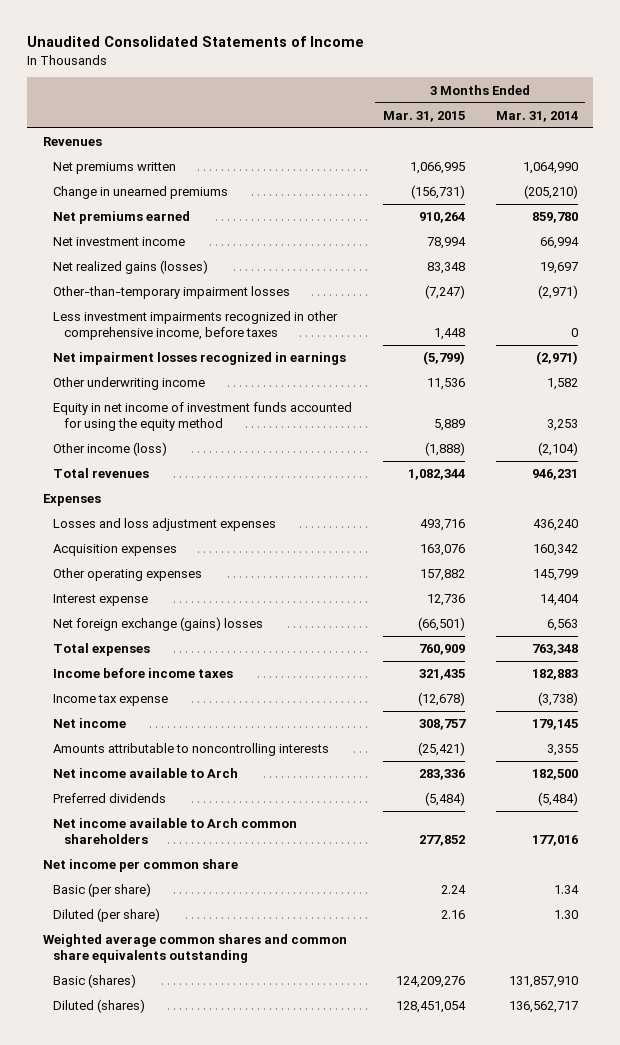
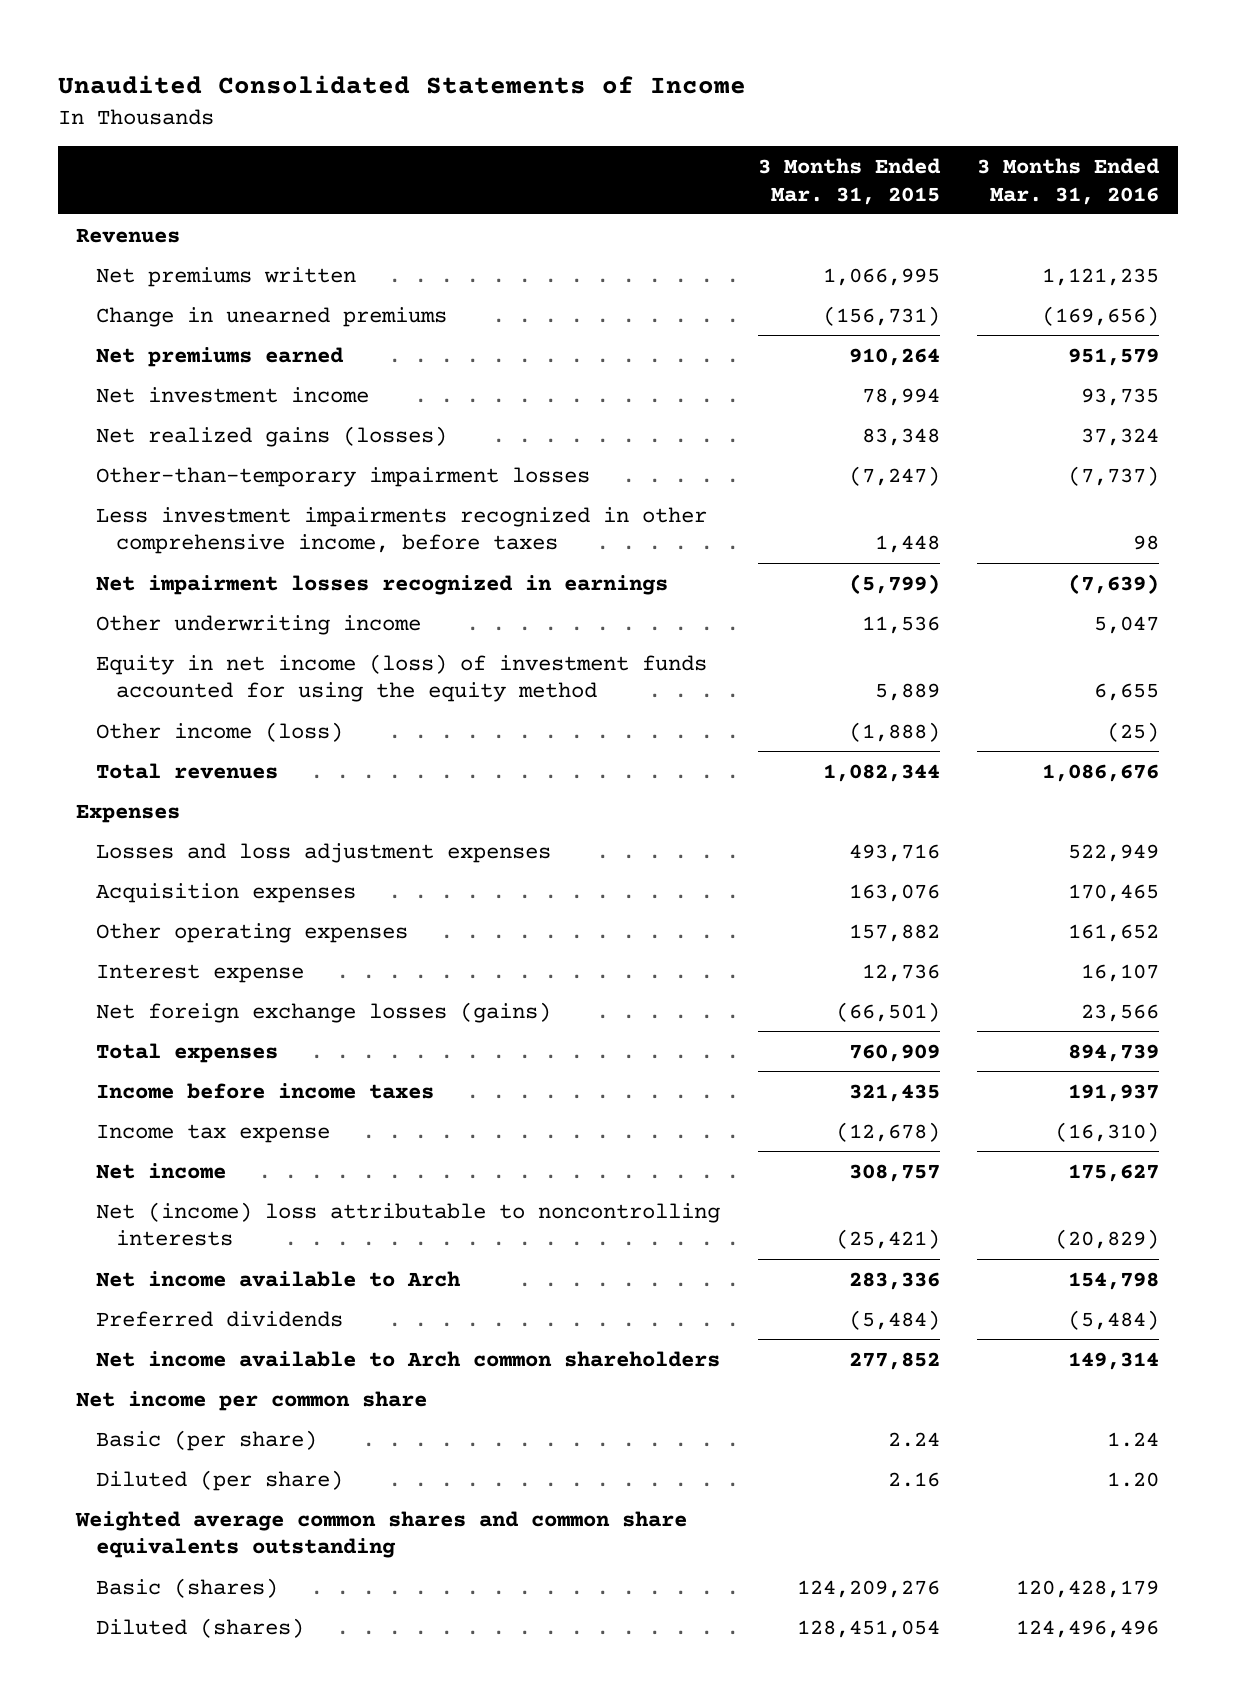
[495,110,578,122] Mar. 31, 2014 -> none
none -> [977,158,1161,205] 3 Months Ended Mar. 31, 2016
[53,402,353,432] Equity in net income of investment funds accounted for using the equity method -> [96,653,708,703] Equity in net income (loss) of investment funds accounted for using the equity method
[53,617,264,632] Net foreign exchange (gains) losses -> [96,1001,552,1023] Net foreign exchange losses (gains)
[53,743,330,757] Amounts attributable to noncontrolling interests -> [96,1201,721,1247] Net (income) loss attributable to noncontrolling interests

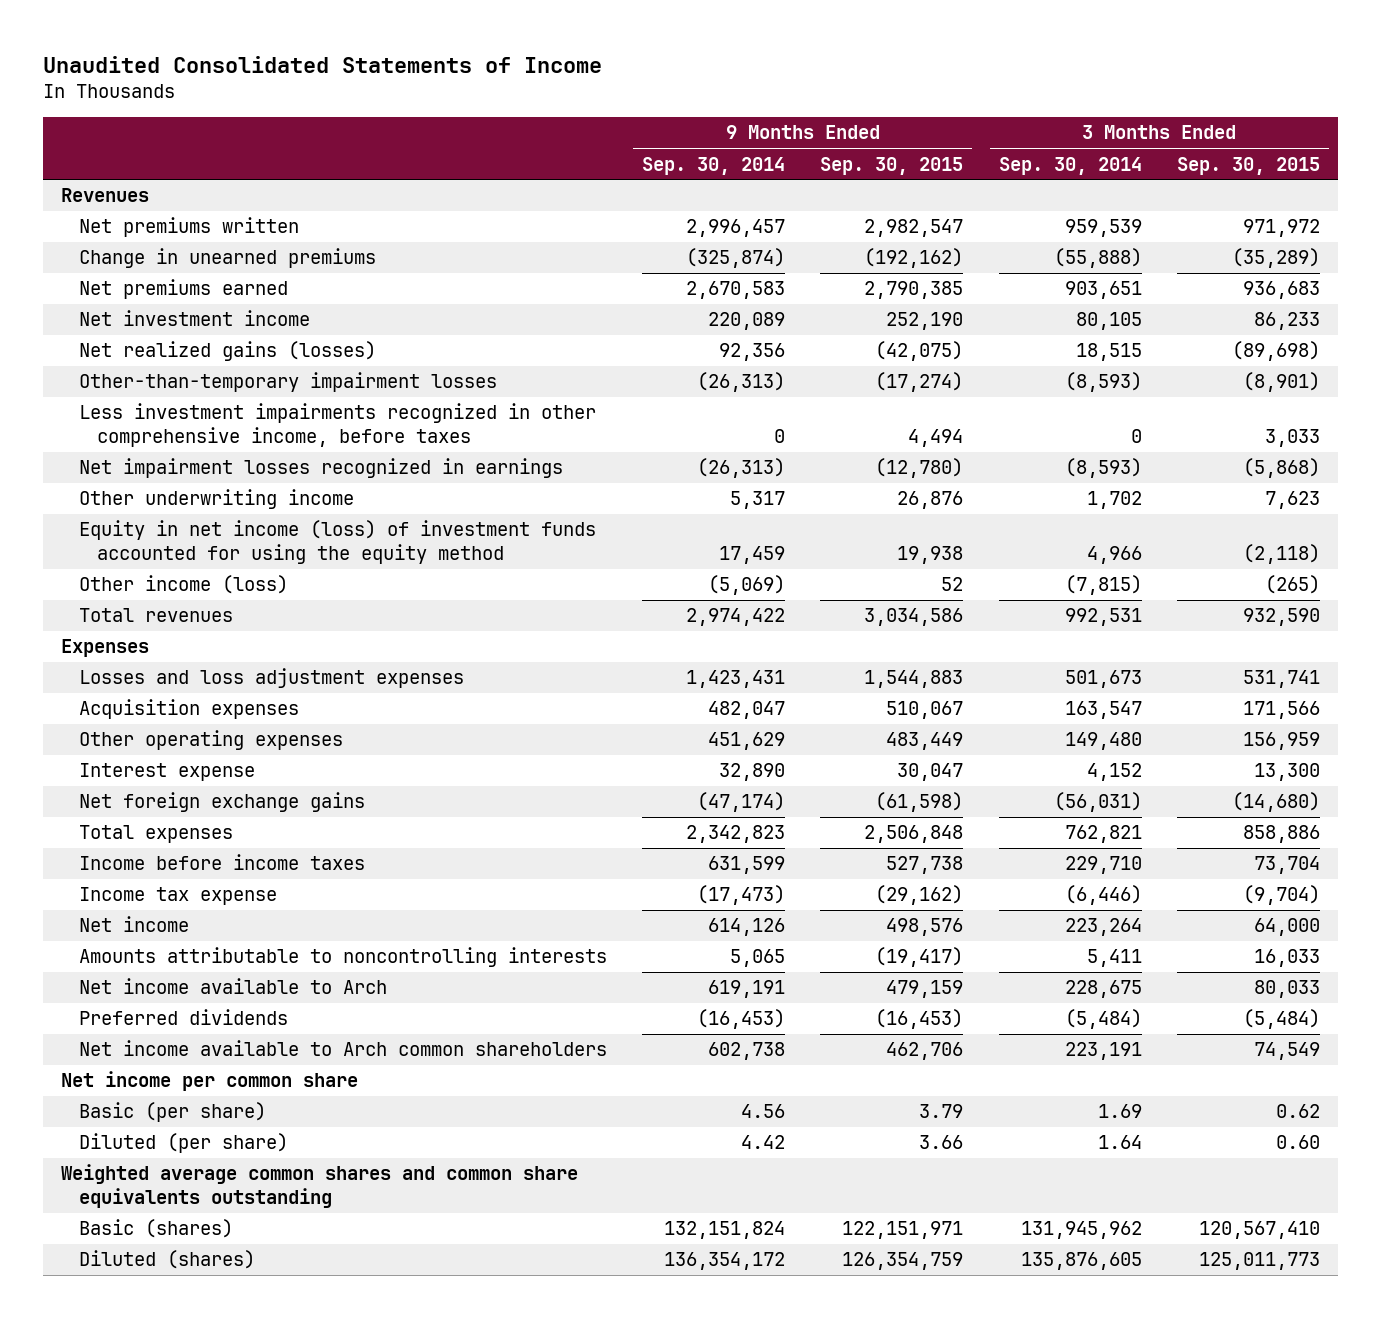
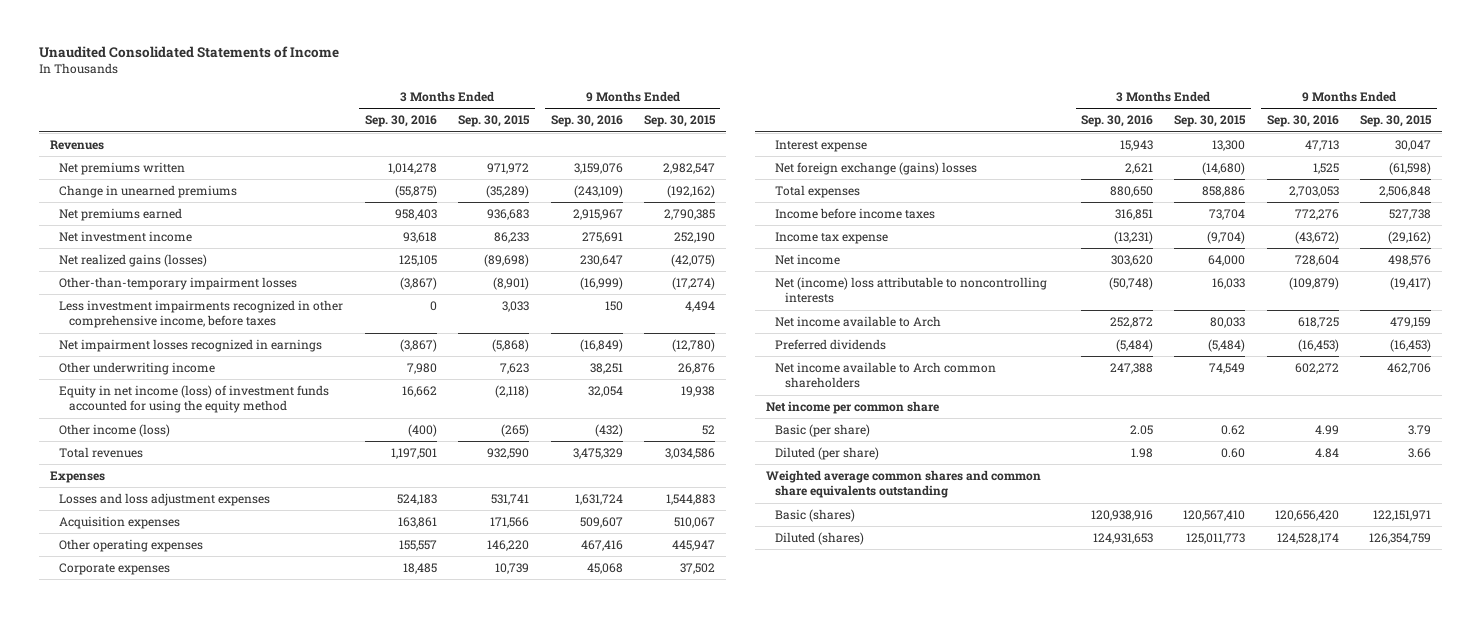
[642,156,786,175] Sep. 30, 2014 -> none
[998,156,1142,175] Sep. 30, 2014 -> none
none -> [364,115,437,128] Sep. 30, 2016
none -> [550,115,623,128] Sep. 30, 2016
[886,732,964,751] 483,449 -> [672,539,716,551] 445,947
[1242,732,1320,751] 156,959 -> [487,539,530,551] 146,220
none -> [59,562,171,575] Corporate expenses
[78,792,365,813] Net foreign exchange gains -> [775,161,978,175] Net foreign exchange (gains) losses
[78,947,607,968] Amounts attributable to noncontrolling interests -> [775,276,1048,304] Net (income) loss attributable to noncontrolling interests

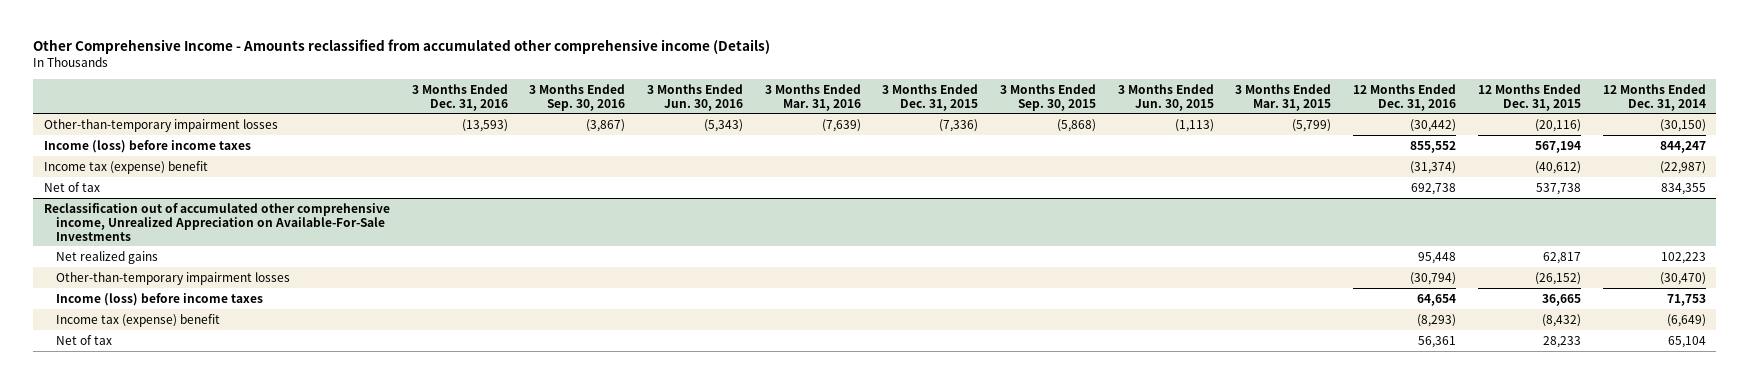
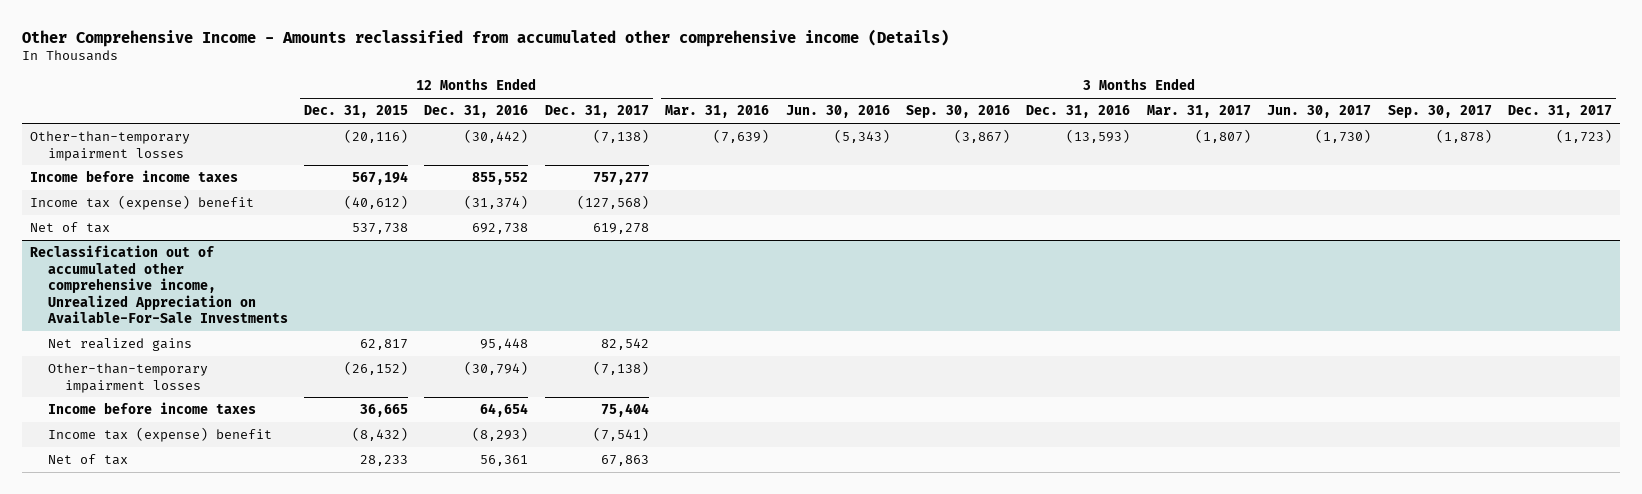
[882,83,979,111] 3 Months Ended Dec. 31, 2015 -> none
[1000,83,1097,111] 3 Months Ended Sep. 30, 2015 -> none
[1117,83,1214,111] 3 Months Ended Jun. 30, 2015 -> none
[1235,83,1332,111] 3 Months Ended Mar. 31, 2015 -> none
[1602,83,1706,111] 12 Months Ended Dec. 31, 2014 -> none
none -> [544,105,649,119] Dec. 31, 2017
none -> [1146,105,1251,119] Mar. 31, 2017
none -> [1267,105,1372,119] Jun. 30, 2017
none -> [1387,105,1492,119] Sep. 30, 2017
none -> [1508,105,1613,119] Dec. 31, 2017
[43,139,251,153] Income (loss) before income taxes -> [30,170,239,183] Income before income taxes
[56,292,264,306] Income (loss) before income taxes -> [47,402,256,415] Income before income taxes

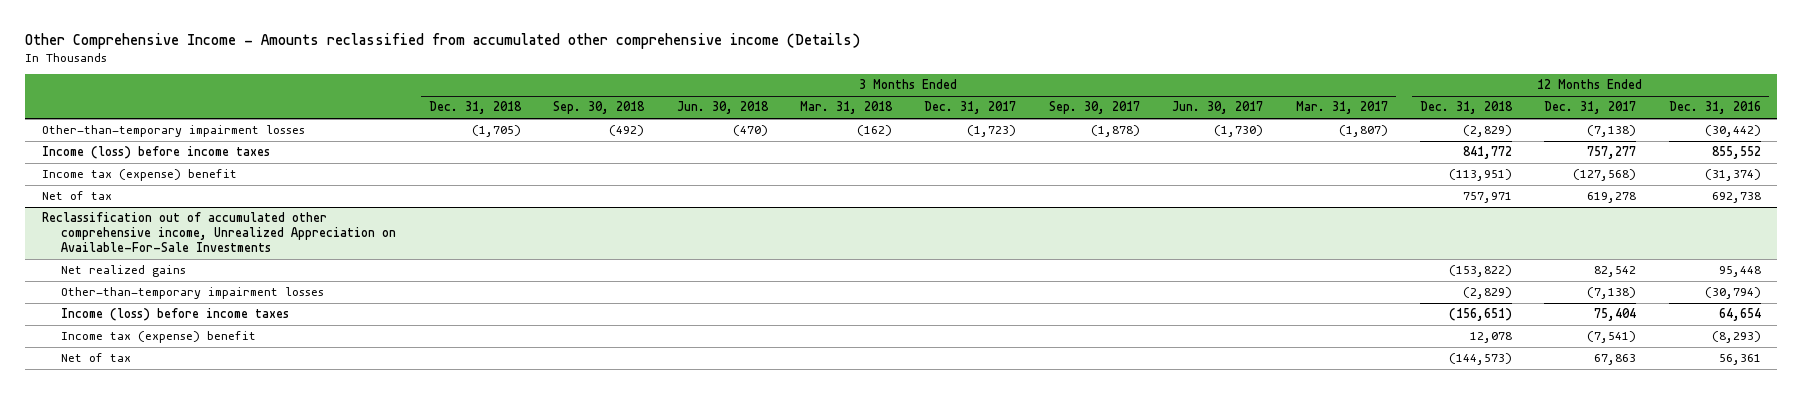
[303,105,408,119] Dec. 31, 2015 -> none
[665,105,770,119] Mar. 31, 2016 -> none
[785,105,890,119] Jun. 30, 2016 -> none
[905,105,1010,119] Sep. 30, 2016 -> none
[1026,105,1131,119] Dec. 31, 2016 -> none
none -> [428,101,522,115] Dec. 31, 2018
none -> [553,101,646,115] Sep. 30, 2018
none -> [676,101,769,115] Jun. 30, 2018
none -> [799,101,893,115] Mar. 31, 2018
none -> [1419,101,1513,115] Dec. 31, 2018
[30,170,239,183] Income before income taxes -> [41,146,270,160] Income (loss) before income taxes
[47,402,256,415] Income before income taxes -> [61,308,290,322] Income (loss) before income taxes

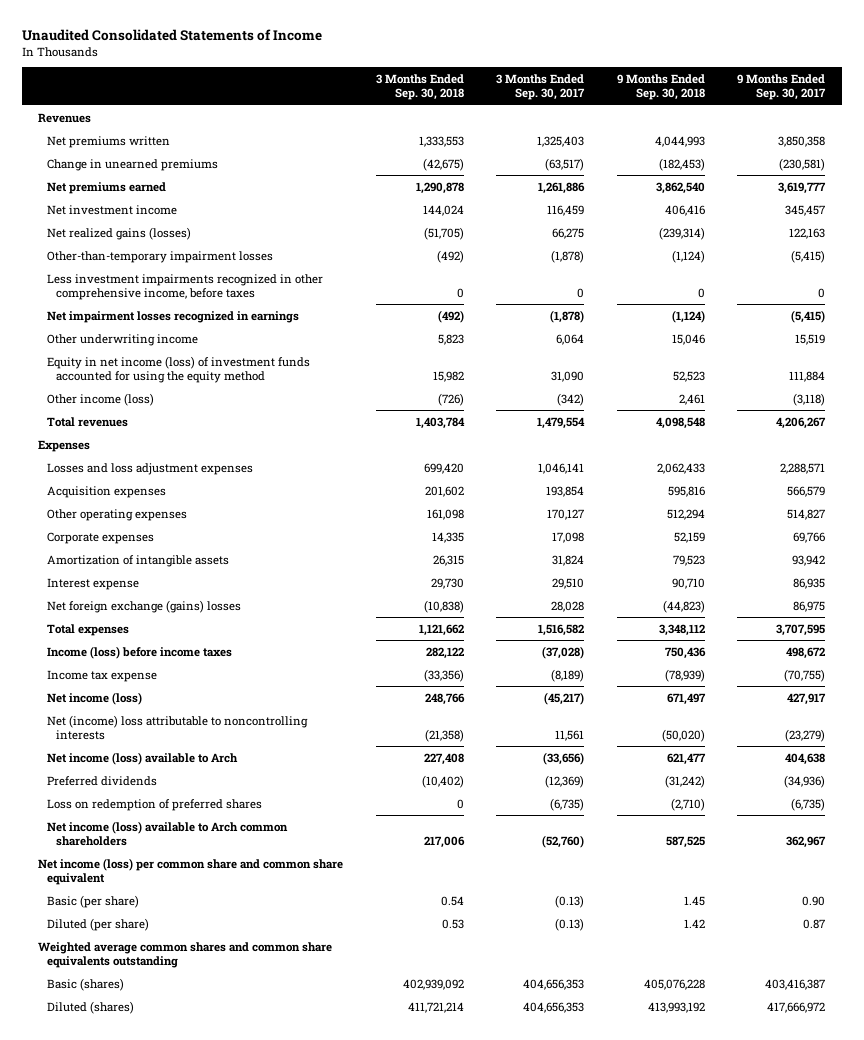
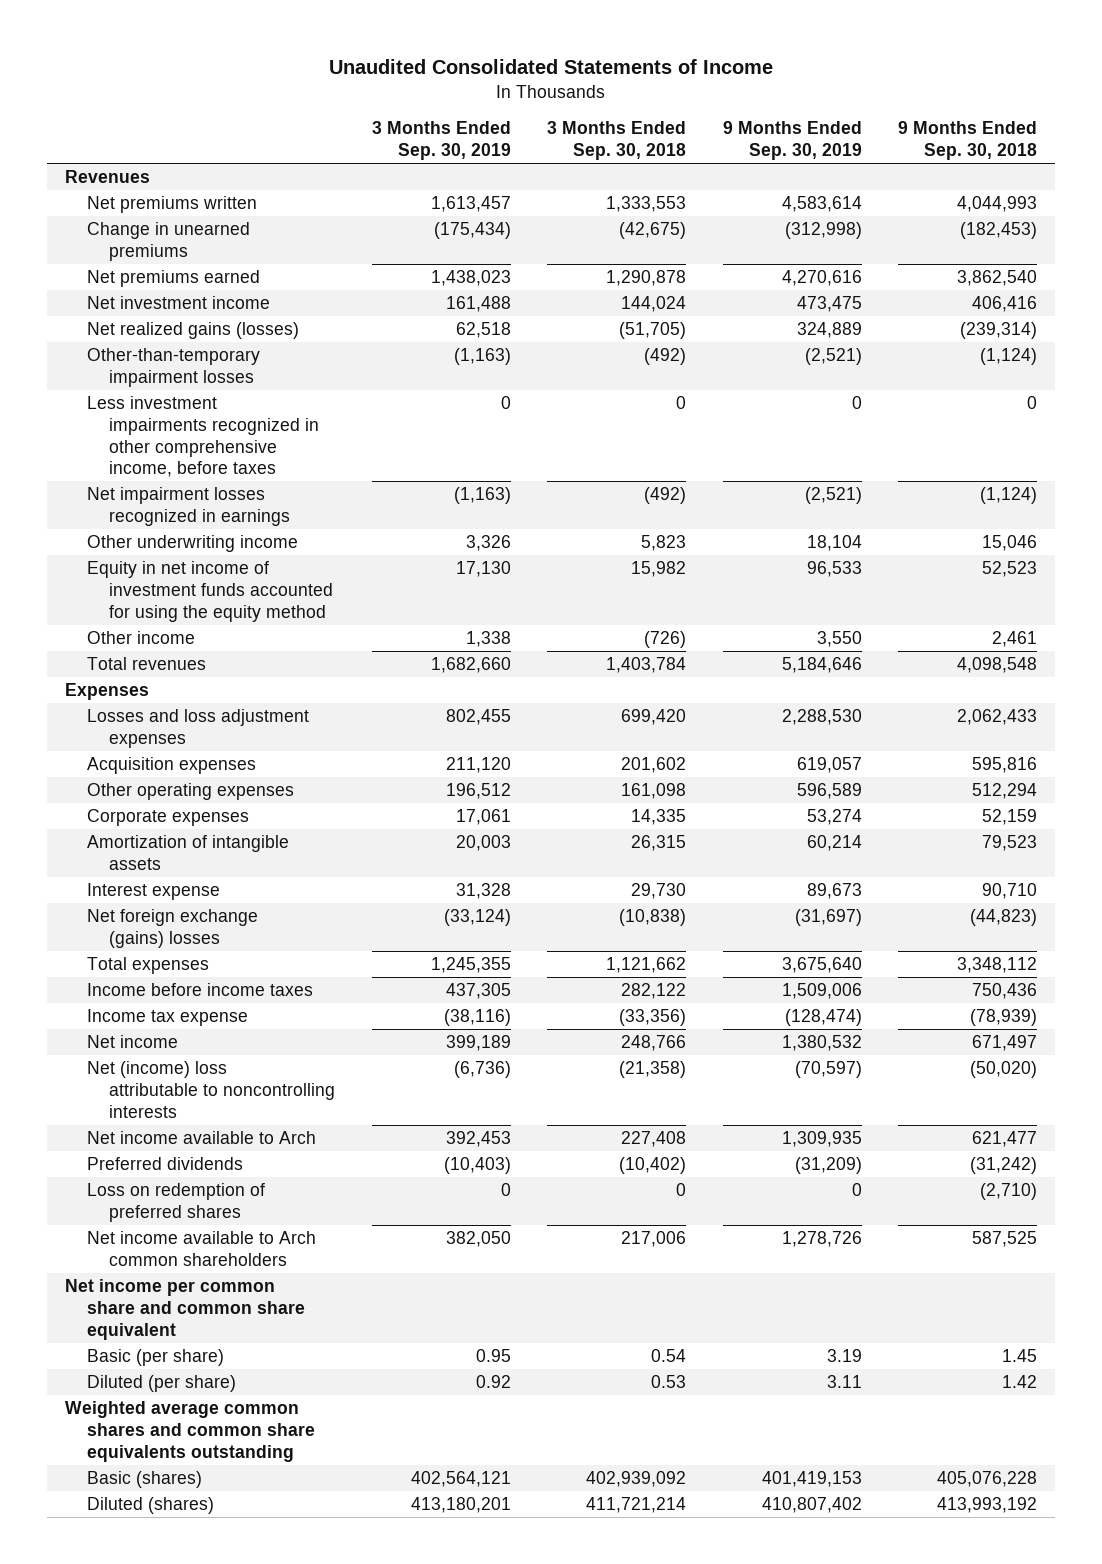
[496,73,586,101] 3 Months Ended Sep. 30, 2017 -> none
[737,73,827,101] 9 Months Ended Sep. 30, 2017 -> none
none -> [371,121,511,161] 3 Months Ended Sep. 30, 2019
none -> [722,121,862,161] 9 Months Ended Sep. 30, 2019
[47,355,311,384] Equity in net income (loss) of investment funds accounted for using the equity method -> [87,561,334,622] Equity in net income of investment funds accounted for using the equity method
[47,392,155,406] Other income (loss) -> [87,631,196,645] Other income
[47,645,233,659] Income (loss) before income taxes -> [87,983,314,997] Income before income taxes
[47,691,143,705] Net income (loss) -> [87,1035,179,1049] Net income
[47,751,239,765] Net income (loss) available to Arch -> [87,1131,317,1145] Net income available to Arch
[47,820,289,847] Net income (loss) available to Arch common shareholders -> [87,1231,317,1266] Net income available to Arch common shareholders
[38,857,344,886] Net income (loss) per common share and common share equivalent -> [65,1279,306,1340] Net income per common share and common share equivalent

